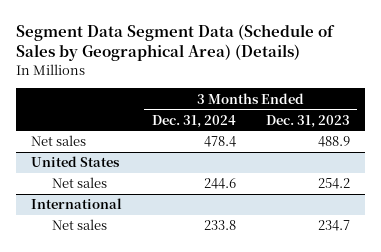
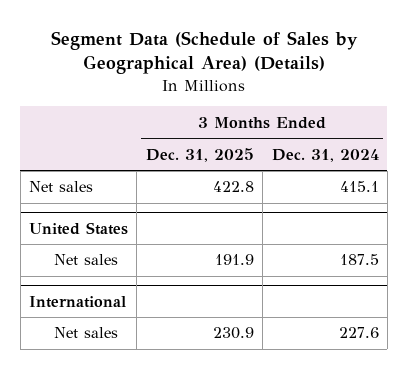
[16,23,336,62] Segment Data Segment Data (Schedule of Sales by Geographical Area) (Details) -> [50,30,358,75] Segment Data (Schedule of Sales by Geographical Area) (Details)
[265,114,350,128] Dec. 31, 2023 -> none
none -> [145,147,254,162] Dec. 31, 2025
[203,136,236,148] 478.4 -> [339,181,379,193] 415.1
[203,178,236,190] 244.6 -> [339,254,379,266] 187.5
[203,220,236,231] 233.8 -> [338,327,379,339] 227.6

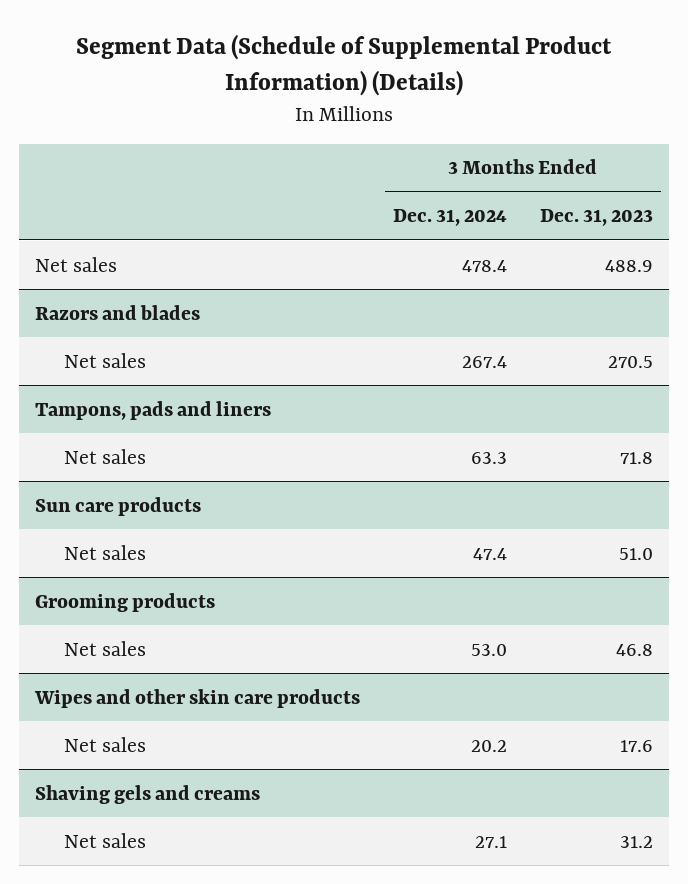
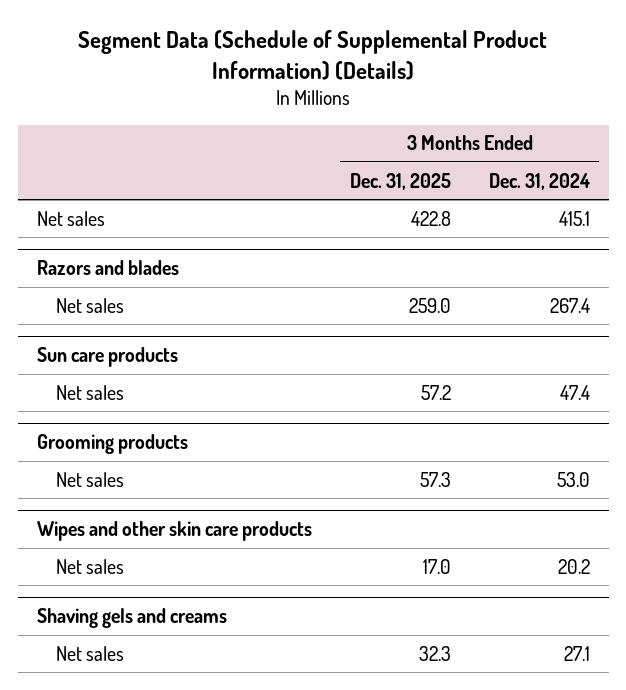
[539,209,653,227] Dec. 31, 2023 -> none
none -> [349,172,451,190] Dec. 31, 2025
[461,259,507,272] 478.4 -> [558,210,590,226] 415.1
[35,400,272,420] Tampons, pads and liners -> none
[64,448,147,464] Net sales -> none

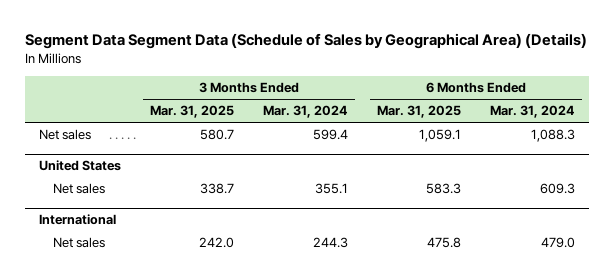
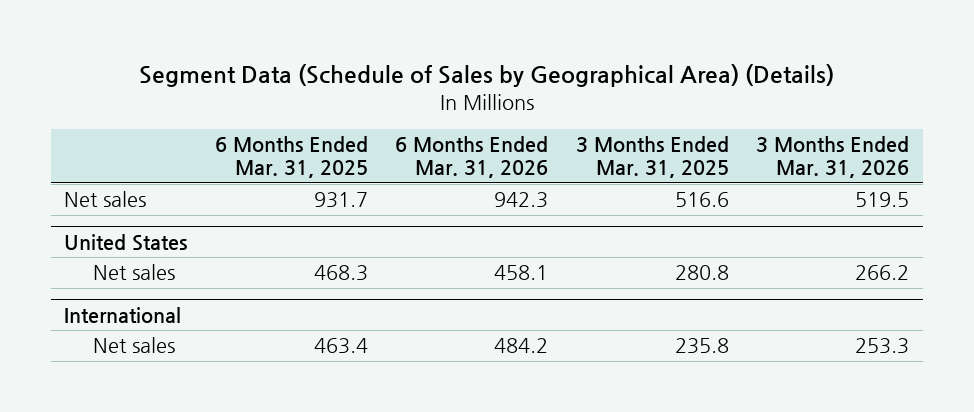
[25,33,588,50] Segment Data Segment Data (Schedule of Sales by Geographical Area) (Details) -> [138,63,834,87] Segment Data (Schedule of Sales by Geographical Area) (Details)
[263,105,349,119] Mar. 31, 2024 -> none
[489,105,575,119] Mar. 31, 2024 -> none
none -> [395,136,549,179] 6 Months Ended Mar. 31, 2026
none -> [756,136,910,179] 3 Months Ended Mar. 31, 2026
[200,129,235,141] 580.7 -> [674,192,729,208] 516.6
[418,129,461,143] 1,059.1 -> [313,192,368,209] 931.7
[200,183,235,195] 338.7 -> [674,265,729,281] 280.8
[425,183,461,195] 583.3 -> [313,265,368,282] 468.3
[199,237,235,249] 242.0 -> [674,338,729,355] 235.8
[426,237,461,249] 475.8 -> [313,338,368,355] 463.4

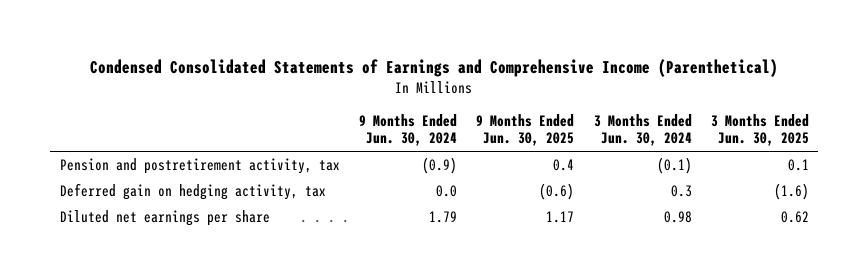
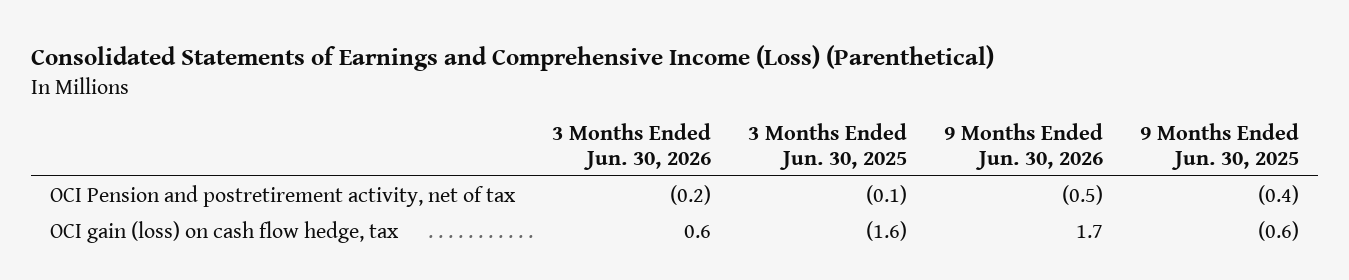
[90,58,779,77] Condensed Consolidated Statements of Earnings and Comprehensive Income (Parenthetical) -> [31,44,995,71] Consolidated Statements of Earnings and Comprehensive Income (Loss) (Parenthetical)
[358,113,457,147] 9 Months Ended Jun. 30, 2024 -> none
[593,113,692,147] 3 Months Ended Jun. 30, 2024 -> none
none -> [551,122,711,170] 3 Months Ended Jun. 30, 2026
none -> [943,122,1103,170] 9 Months Ended Jun. 30, 2026
[59,210,270,227] Diluted net earnings per share -> none
[59,158,340,175] Pension and postretirement activity, tax -> [49,184,516,207] OCI Pension and postretirement activity, net of tax
[553,159,575,172] 0.4 -> [1258,184,1300,205] (0.4)
[787,159,809,172] 0.1 -> [865,184,907,205] (0.1)
[59,183,326,201] Deferred gain on hedging activity, tax -> [49,220,399,243] OCI gain (loss) on cash flow hedge, tax

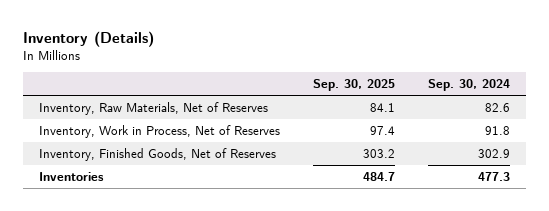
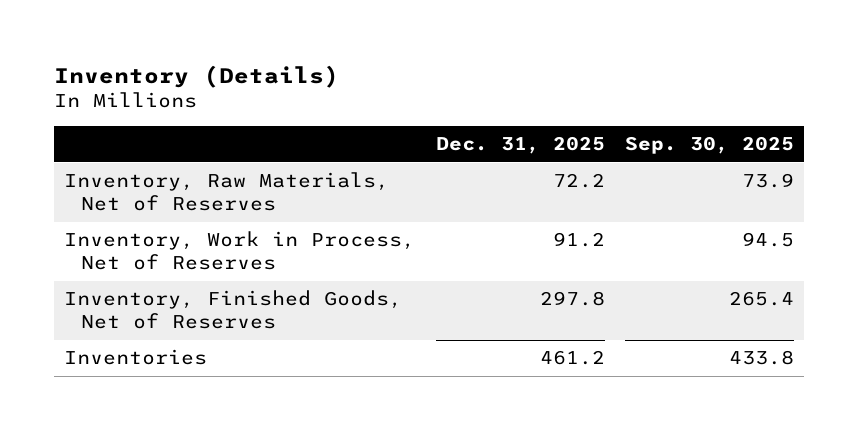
[428,79,511,92] Sep. 30, 2024 -> none
none -> [435,135,605,154] Dec. 31, 2025
[370,102,396,112] 84.1 -> [742,173,795,189] 73.9
[370,125,396,135] 97.4 -> [742,232,795,248] 94.5
[363,148,396,158] 303.2 -> [729,291,795,307] 265.4
[363,171,396,181] 484.7 -> [729,350,795,366] 433.8

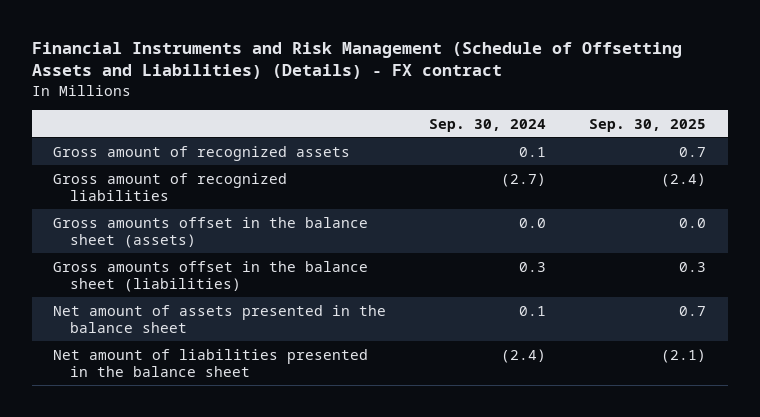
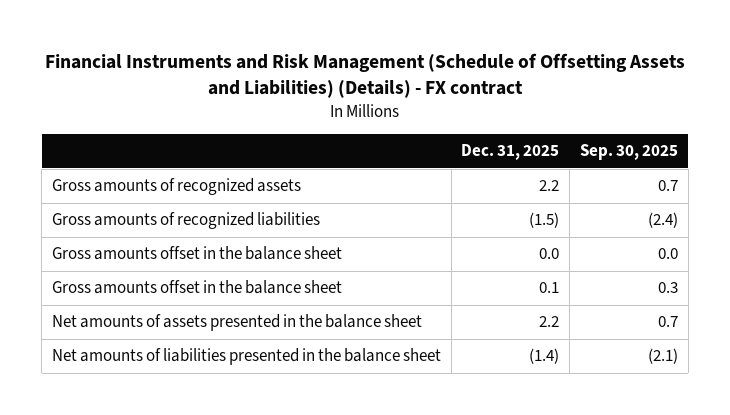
[429,118,547,132] Sep. 30, 2024 -> none
none -> [461,144,560,161] Dec. 31, 2025
[53,145,351,161] Gross amount of recognized assets -> [51,178,301,196] Gross amounts of recognized assets
[53,172,288,202] Gross amount of recognized liabilities -> [51,212,320,230] Gross amounts of recognized liabilities
[53,216,369,249] Gross amounts offset in the balance sheet (assets) -> [51,246,342,261] Gross amounts offset in the balance sheet
[53,260,369,293] Gross amounts offset in the balance sheet (liabilities) -> [51,280,342,295] Gross amounts offset in the balance sheet
[53,304,387,334] Net amount of assets presented in the balance sheet -> [51,314,422,332] Net amounts of assets presented in the balance sheet
[53,348,369,378] Net amount of liabilities presented in the balance sheet -> [51,348,441,366] Net amounts of liabilities presented in the balance sheet

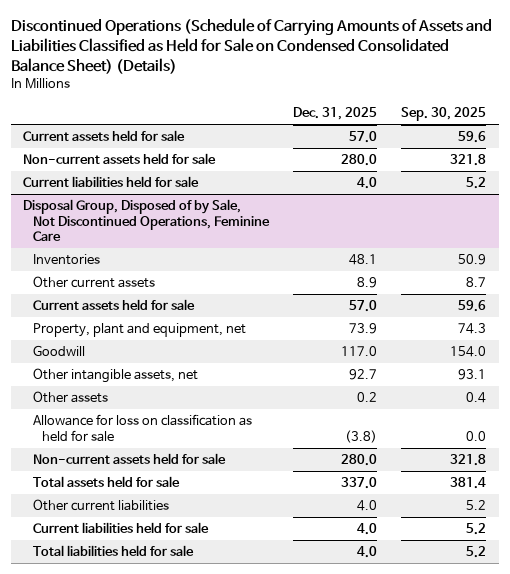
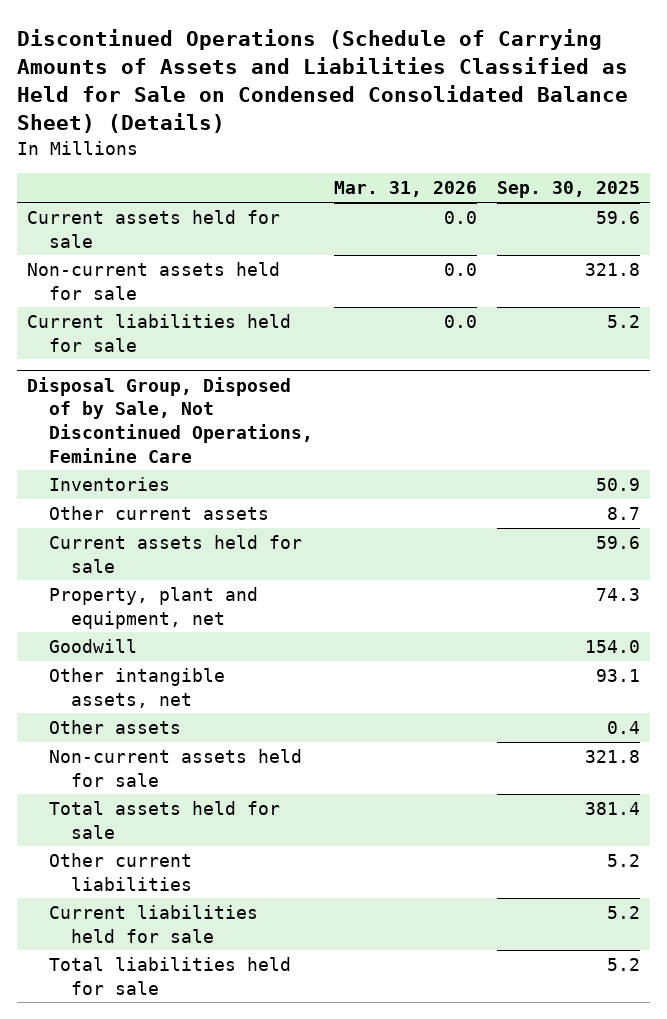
[293,107,378,121] Dec. 31, 2025 -> none
none -> [333,181,477,198] Mar. 31, 2026
[32,414,252,442] Allowance for loss on classification as held for sale -> none

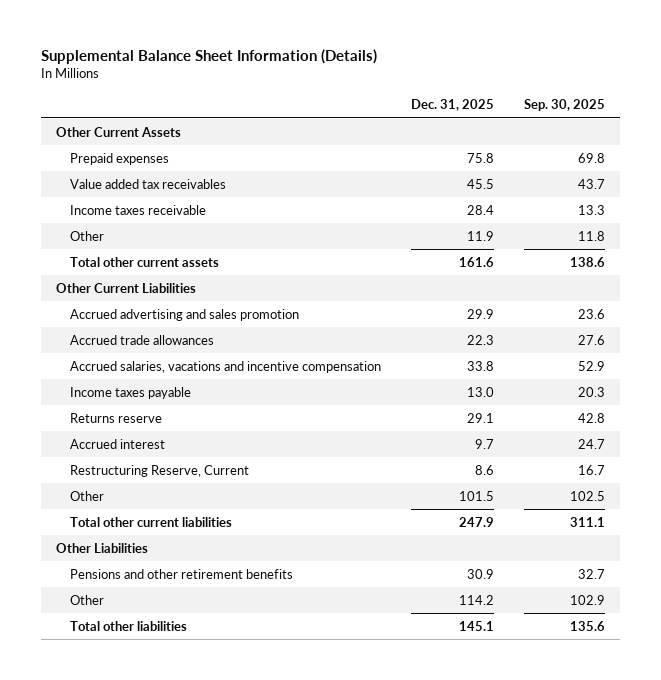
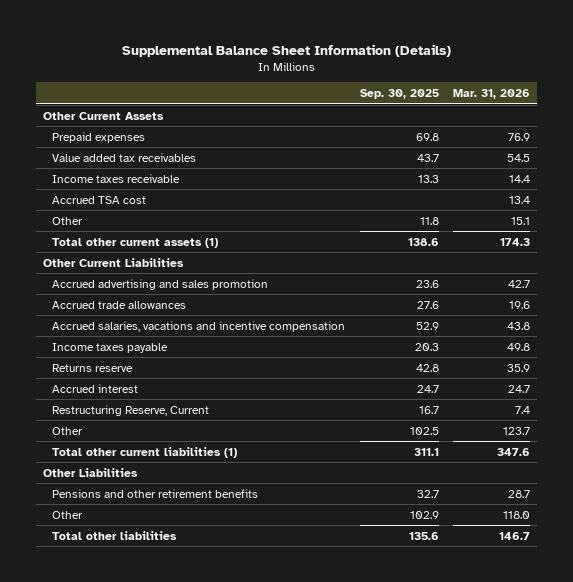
[410,99,494,112] Dec. 31, 2025 -> none
none -> [453,89,531,100] Mar. 31, 2026
none -> [52,195,147,204] Accrued TSA cost
[69,256,219,267] Total other current assets -> [52,237,219,248] Total other current assets (1)
[69,516,232,527] Total other current liabilities -> [52,446,238,458] Total other current liabilities (1)

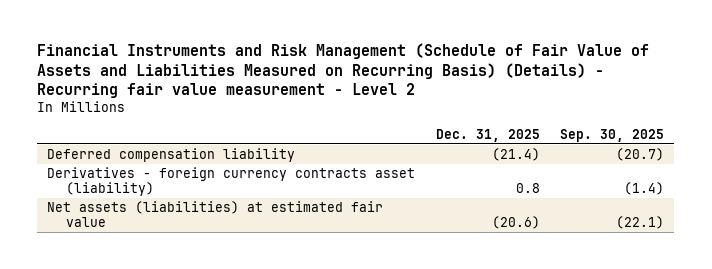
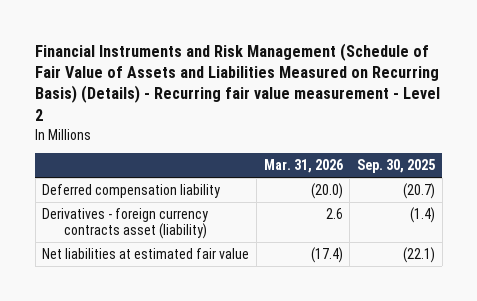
[435,128,540,142] Dec. 31, 2025 -> none
none -> [263,159,343,174] Mar. 31, 2026
[47,201,384,228] Net assets (liabilities) at estimated fair value -> [42,247,250,259] Net liabilities at estimated fair value

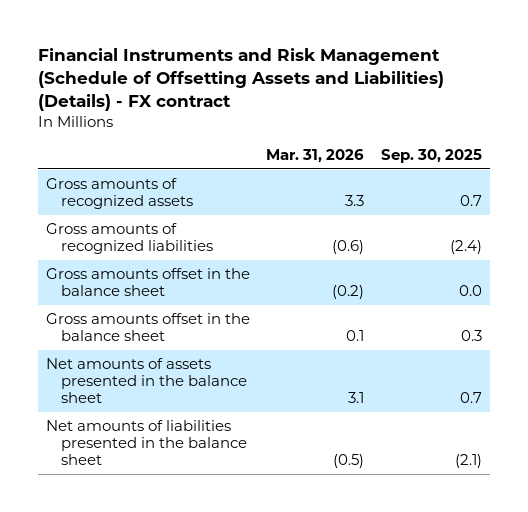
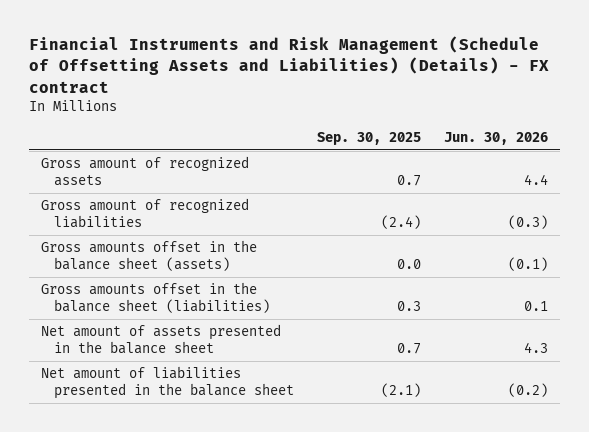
[266,149,365,164] Mar. 31, 2026 -> none
none -> [444,131,549,145] Jun. 30, 2026
[46,177,194,210] Gross amounts of recognized assets -> [40,156,249,186] Gross amount of recognized assets
[46,222,214,255] Gross amounts of recognized liabilities -> [40,198,249,228] Gross amount of recognized liabilities
[46,267,251,297] Gross amounts offset in the balance sheet -> [40,240,257,271] Gross amounts offset in the balance sheet (assets)
[46,312,251,342] Gross amounts offset in the balance sheet -> [40,282,270,313] Gross amounts offset in the balance sheet (liabilities)
[46,357,248,404] Net amounts of assets presented in the balance sheet -> [40,324,281,354] Net amount of assets presented in the balance sheet
[46,419,248,466] Net amounts of liabilities presented in the balance sheet -> [40,366,294,399] Net amount of liabilities presented in the balance sheet

